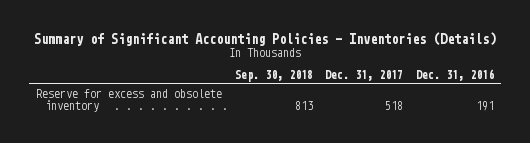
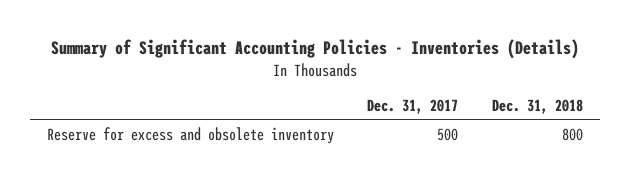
[234,70,313,83] Sep. 30, 2018 -> none
[416,69,495,82] Dec. 31, 2016 -> none
none -> [491,98,583,114] Dec. 31, 2018
[385,100,404,110] 518 -> [437,127,459,141] 500

